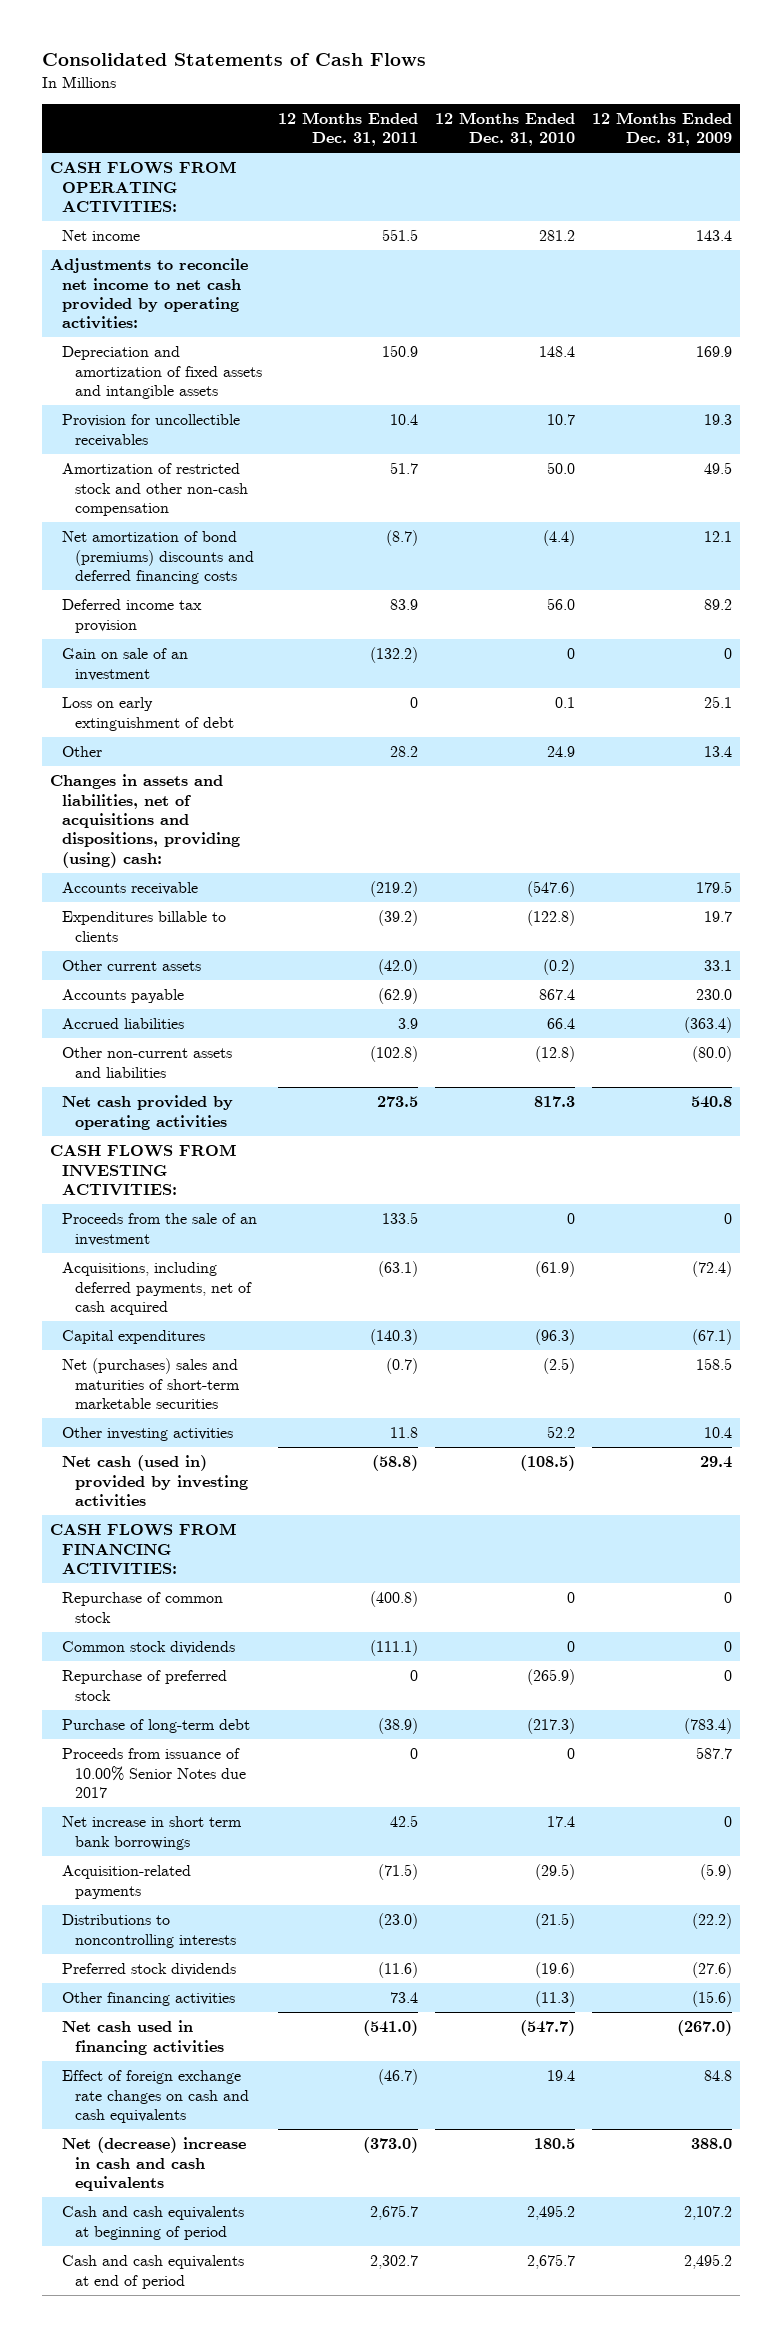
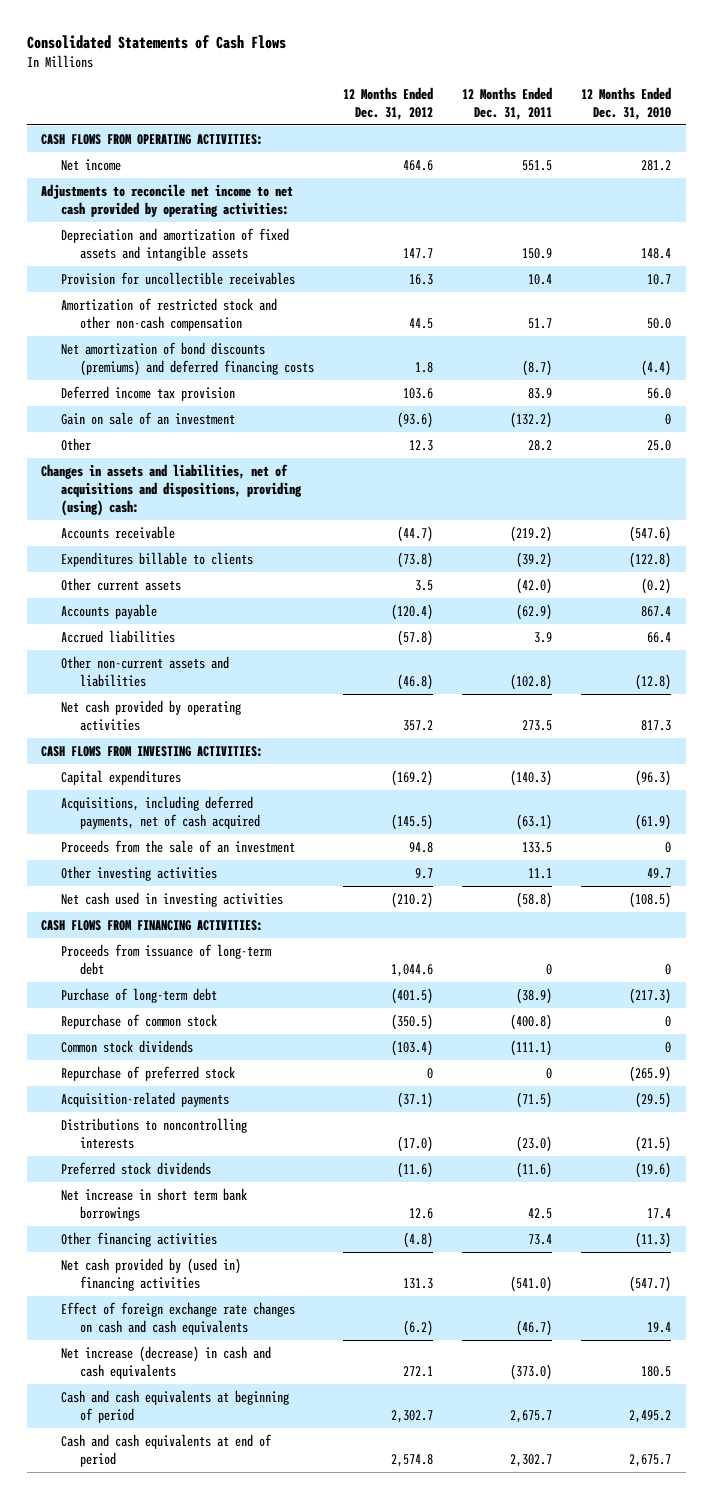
[591,111,732,147] 12 Months Ended Dec. 31, 2009 -> none
none -> [343,86,434,120] 12 Months Ended Dec. 31, 2012
[62,531,254,584] Net amortization of bond (premiums) discounts and deferred financing costs -> [60,342,314,376] Net amortization of bond discounts (premiums) and deferred financing costs
[62,697,234,731] Loss on early extinguishment of debt -> none
[546,746,575,758] 24.9 -> [647,440,672,452] 25.0
[62,1358,240,1409] Net (purchases) sales and maturities of short-term marketable securities -> none
[62,1262,252,1315] Acquisitions, including deferred payments, net of cash acquired -> [60,796,260,829] Acquisitions, including deferred payments, net of cash acquired
[62,1213,258,1246] Proceeds from the sale of an investment -> [60,840,295,854] Proceeds from the sale of an investment
[390,1427,419,1439] 11.8 -> [528,868,553,880] 11.1
[546,1426,575,1439] 52.2 -> [647,868,672,880] 49.7
[62,1455,248,1507] Net cash (used in) provided by investing activities -> [60,892,283,908] Net cash used in investing activities
none -> [60,944,272,975] Proceeds from issuance of long-term debt
[62,1719,251,1734] Purchase of long-term debt -> [60,988,217,1004] Purchase of long-term debt
[62,1748,246,1798] Proceeds from issuance of 10.00% Senior Notes due 2017 -> none
[62,1816,243,1850] Net increase in short term bank borrowings -> [60,1188,247,1221] Net increase in short term bank borrowings
[62,2020,224,2055] Net cash used in financing activities -> [60,1258,241,1291] Net cash provided by (used in) financing activities
[62,2137,247,2191] Net (decrease) increase in cash and cash equivalents -> [60,1346,271,1379] Net increase (decrease) in cash and cash equivalents

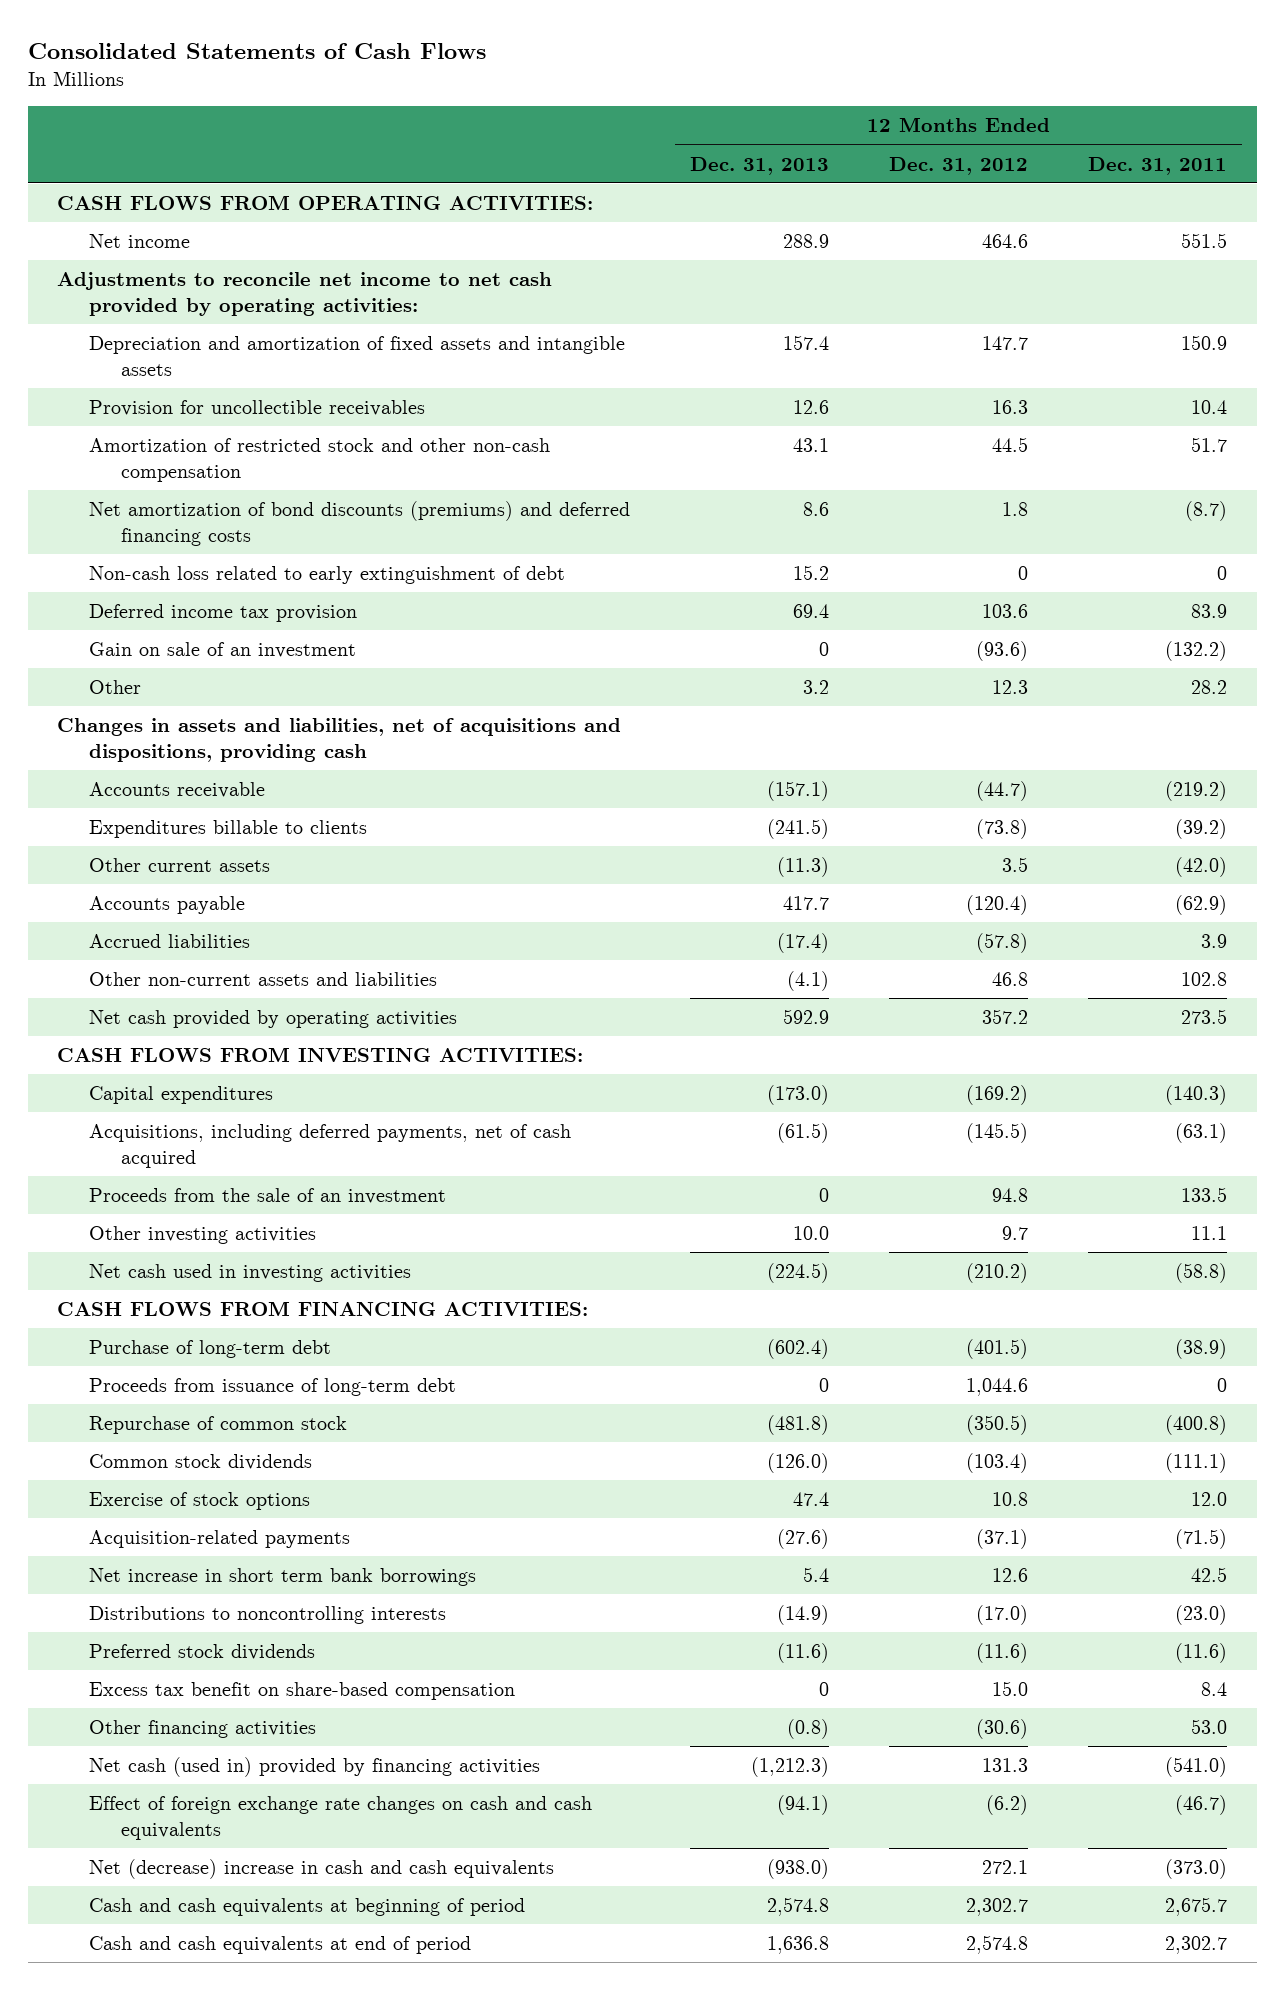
[581,86,672,120] 12 Months Ended Dec. 31, 2010 -> none
none -> [690,156,830,175] Dec. 31, 2013
none -> [89,566,566,585] Non-cash loss related to early extinguishment of debt
[41,464,302,516] Changes in assets and liabilities, net of acquisitions and dispositions, providing (using) cash: -> [57,718,622,763] Changes in assets and liabilities, net of acquisitions and dispositions, providing cash
[397,673,434,690] (46.8) -> [992,972,1029,987] 46.8
[510,673,553,690] (102.8) -> [1180,972,1227,987] 102.8
[60,944,272,975] Proceeds from issuance of long-term debt -> [89,1378,457,1397] Proceeds from issuance of long-term debt
[60,1066,235,1082] Repurchase of preferred stock -> none
none -> [89,1492,311,1511] Exercise of stock options
[60,1188,247,1221] Net increase in short term bank borrowings -> [89,1568,477,1587] Net increase in short term bank borrowings
none -> [89,1682,516,1701] Excess tax benefit on share-based compensation
[403,1232,434,1249] (4.8) -> [976,1719,1029,1740] (30.6)
[528,1234,553,1246] 73.4 -> [1190,1719,1227,1735] 53.0
[60,1258,241,1291] Net cash provided by (used in) financing activities -> [89,1757,541,1778] Net cash (used in) provided by financing activities
[60,1346,271,1379] Net increase (decrease) in cash and cash equivalents -> [89,1859,555,1880] Net (decrease) increase in cash and cash equivalents

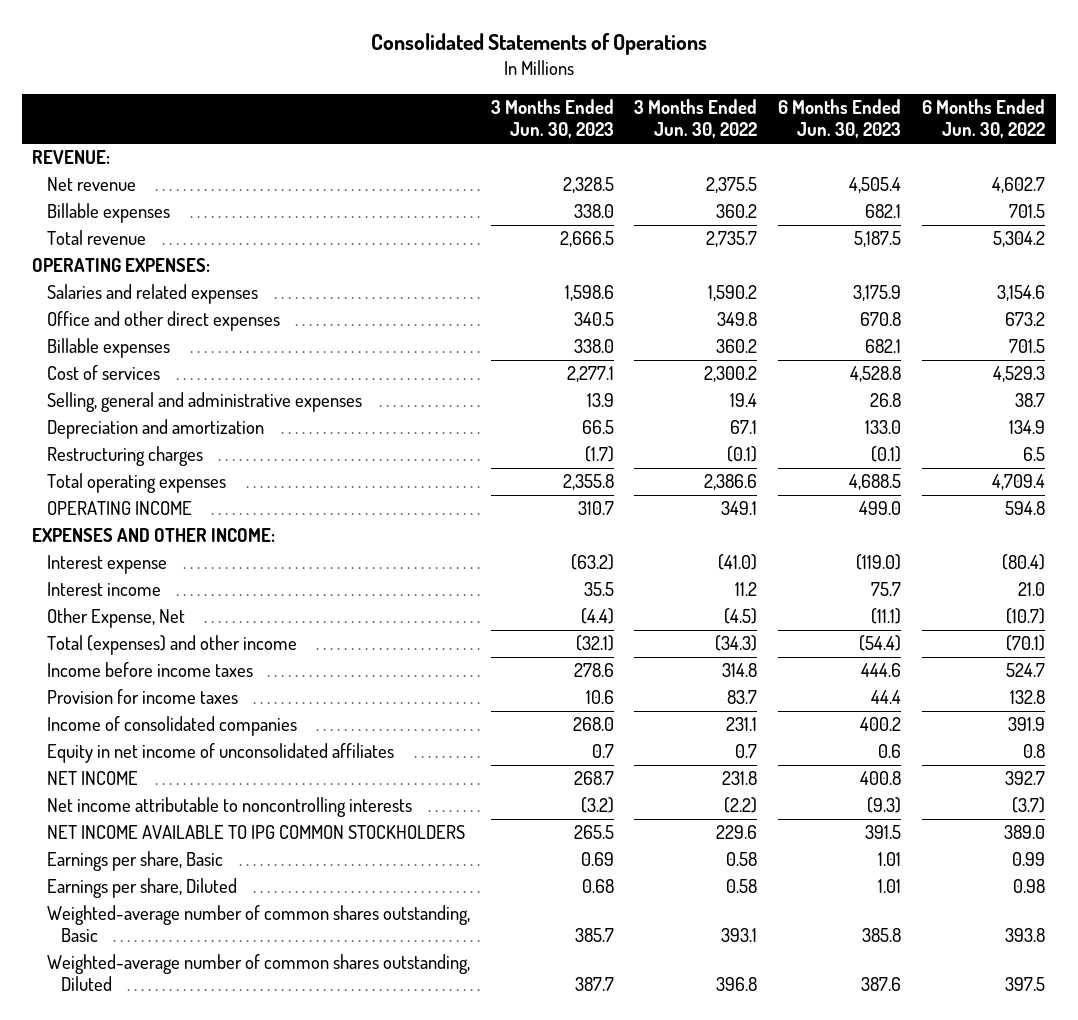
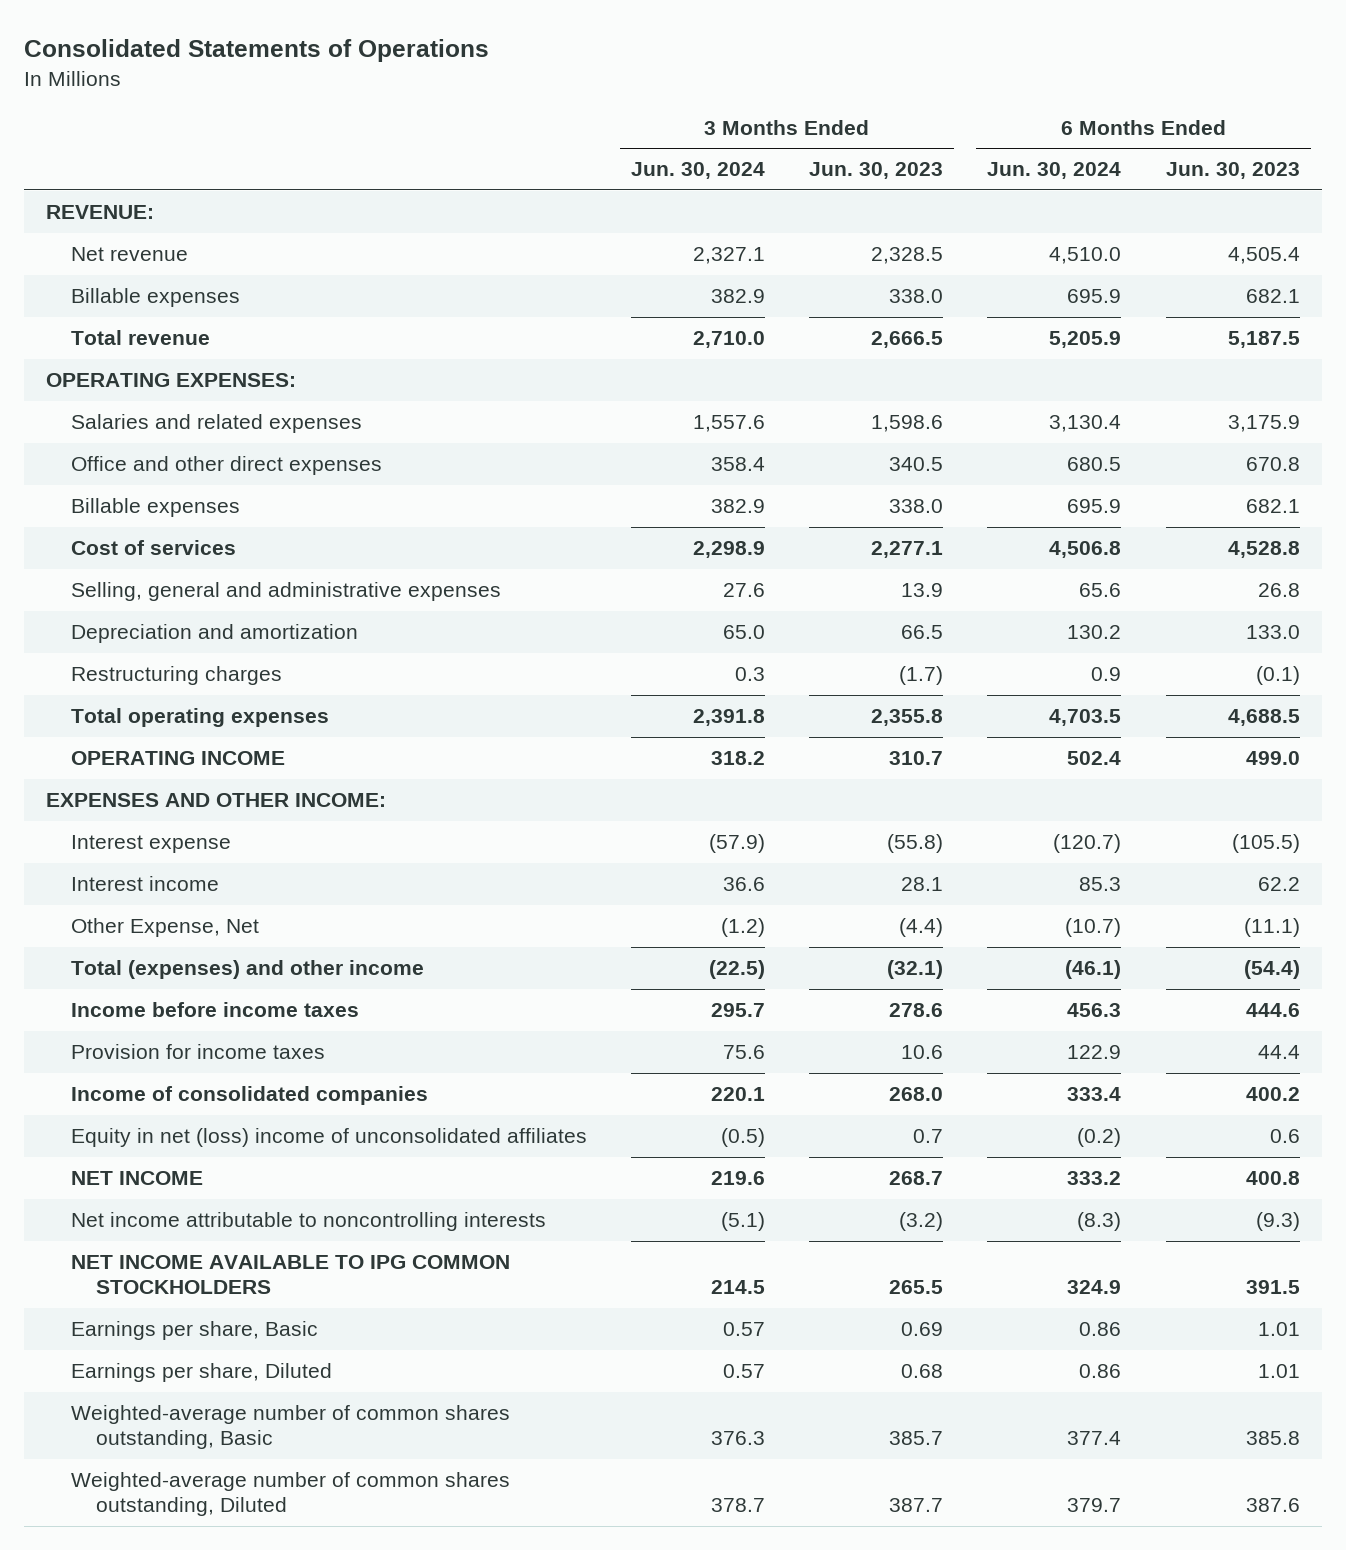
[634,99,758,139] 3 Months Ended Jun. 30, 2022 -> none
[922,99,1046,139] 6 Months Ended Jun. 30, 2022 -> none
none -> [631,162,766,180] Jun. 30, 2024
none -> [987,162,1122,180] Jun. 30, 2024
[570,554,614,571] (63.2) -> [887,834,944,854] (55.8)
[856,554,902,571] (119.0) -> [1231,834,1300,854] (105.5)
[583,582,614,597] 35.5 -> [901,877,944,892] 28.1
[871,582,902,597] 75.7 -> [1257,877,1300,892] 62.2
[46,743,394,764] Equity in net income of unconsolidated affiliates -> [71,1128,588,1148] Equity in net (loss) income of unconsolidated affiliates

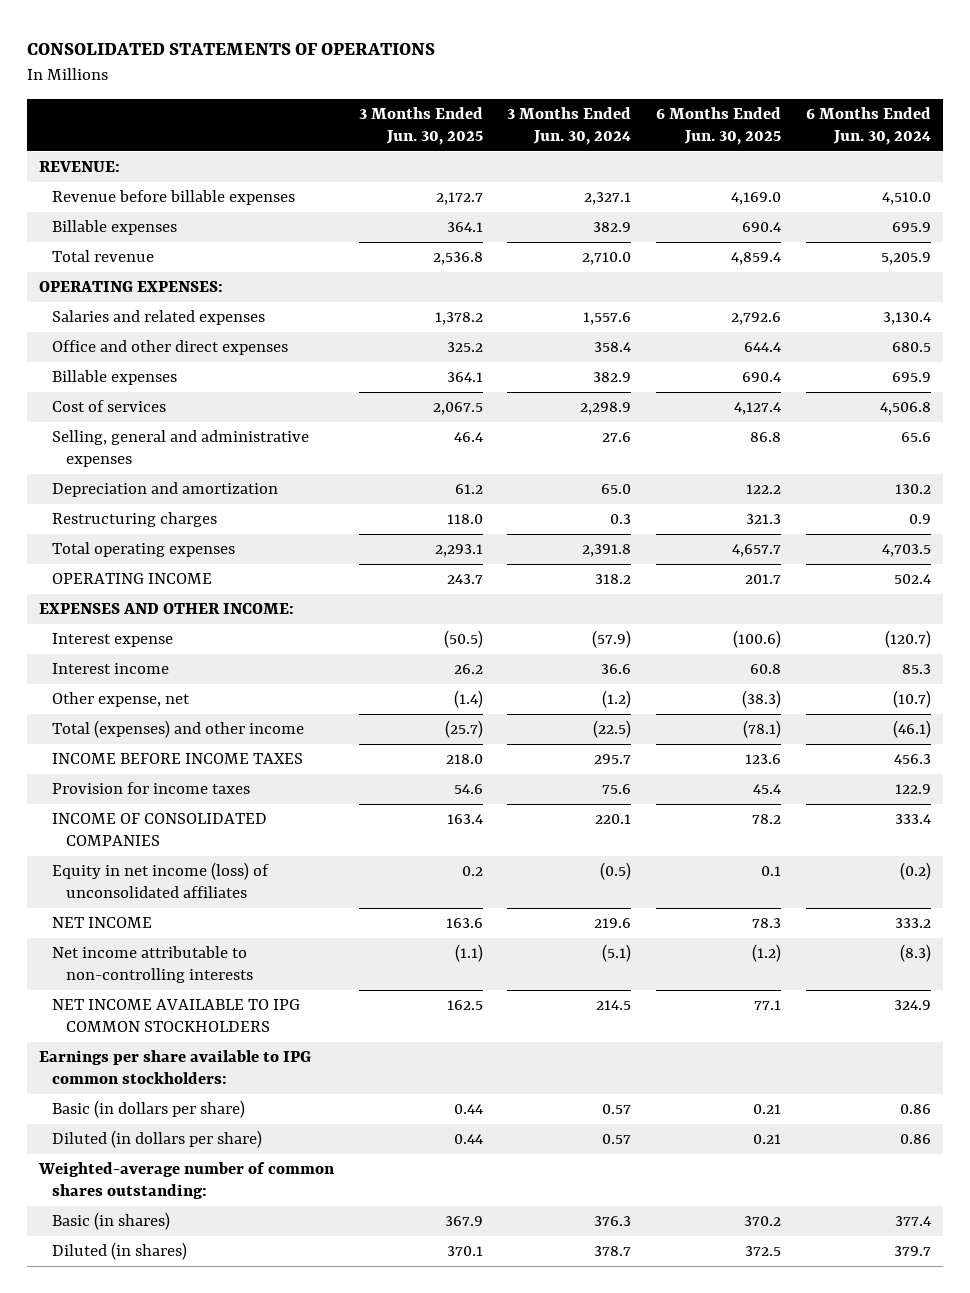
[24,38,490,62] Consolidated Statements of Operations -> [26,43,435,56] CONSOLIDATED STATEMENTS OF OPERATIONS
[809,162,944,180] Jun. 30, 2023 -> none
[1165,162,1300,180] Jun. 30, 2023 -> none
none -> [358,106,483,146] 3 Months Ended Jun. 30, 2025
none -> [655,106,781,146] 6 Months Ended Jun. 30, 2025
[71,247,189,262] Net revenue -> [52,190,296,206] Revenue before billable expenses
[71,918,260,938] Other Expense, Net -> [52,692,191,708] Other expense, net
[71,1002,360,1018] Income before income taxes -> [52,753,304,765] INCOME BEFORE INCOME TAXES
[71,1086,429,1106] Income of consolidated companies -> [52,813,268,847] INCOME OF CONSOLIDATED COMPANIES
[71,1128,588,1148] Equity in net (loss) income of unconsolidated affiliates -> [52,862,270,899] Equity in net income (loss) of unconsolidated affiliates
[71,1212,547,1232] Net income attributable to noncontrolling interests -> [52,946,253,984] Net income attributable to non-controlling interests
none -> [39,1050,312,1085] Earnings per share available to IPG common stockholders:
[71,1321,319,1341] Earnings per share, Basic -> [52,1100,246,1119] Basic (in dollars per share)
[71,1363,333,1383] Earnings per share, Diluted -> [52,1130,263,1149] Diluted (in dollars per share)
none -> [38,1162,336,1200] Weighted-average number of common shares outstanding:
[71,1405,511,1450] Weighted-average number of common shares outstanding, Basic -> [52,1212,171,1231] Basic (in shares)
[71,1472,511,1517] Weighted-average number of common shares outstanding, Diluted -> [52,1242,188,1261] Diluted (in shares)

